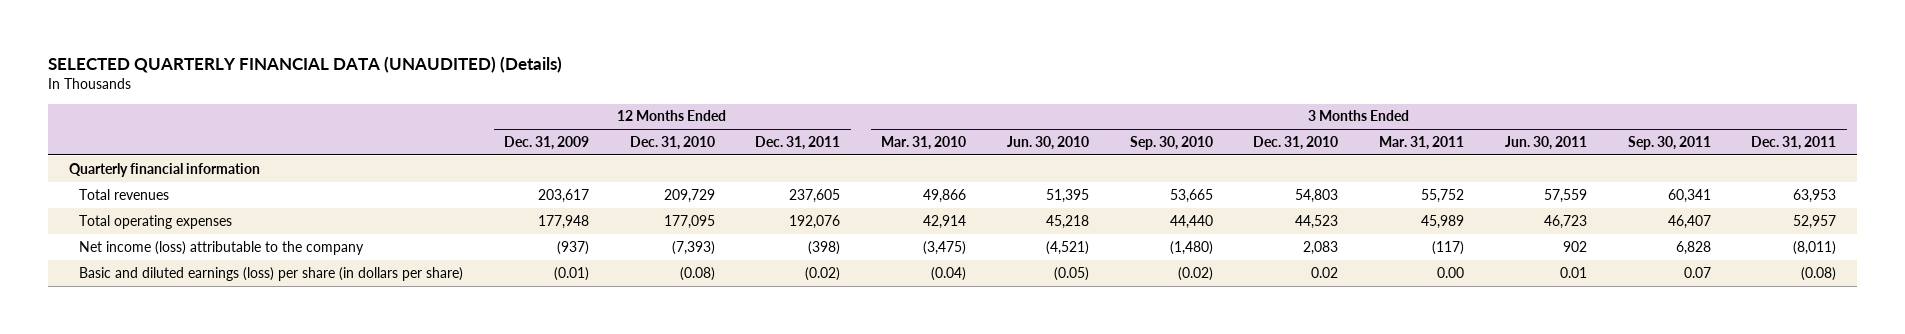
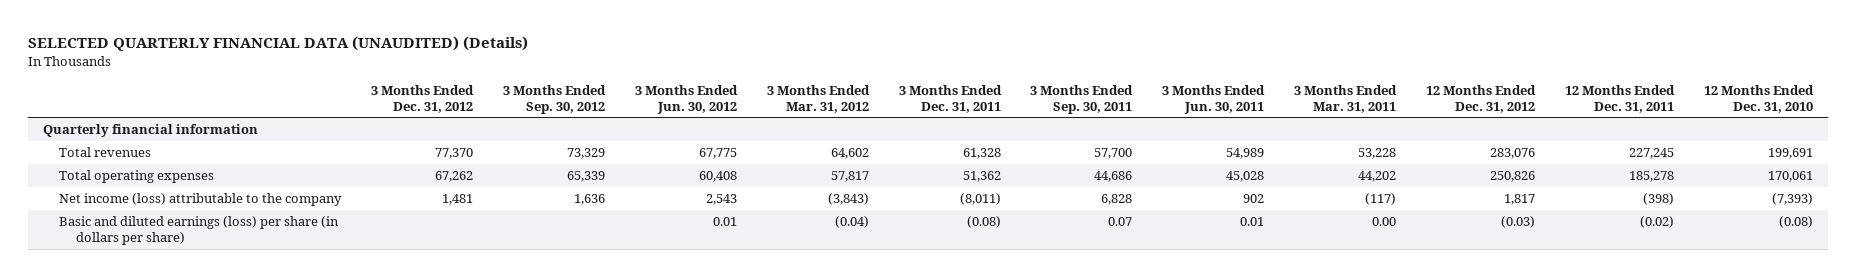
[503,135,589,150] Dec. 31, 2009 -> none
[881,135,967,150] Mar. 31, 2010 -> none
[1006,135,1089,150] Jun. 30, 2010 -> none
[1129,135,1213,150] Sep. 30, 2010 -> none
[1253,135,1339,150] Dec. 31, 2010 -> none
none -> [371,84,475,113] 3 Months Ended Dec. 31, 2012
none -> [503,84,607,114] 3 Months Ended Sep. 30, 2012
none -> [634,84,738,114] 3 Months Ended Jun. 30, 2012
none -> [766,84,870,113] 3 Months Ended Mar. 31, 2012
none -> [1426,84,1537,113] 12 Months Ended Dec. 31, 2012
[663,188,715,203] 209,729 -> [1767,148,1813,160] 199,691
[789,188,841,203] 237,605 -> [1628,148,1674,160] 227,245
[1421,188,1465,203] 55,752 -> [1358,148,1397,160] 53,228
[1543,188,1587,203] 57,559 -> [1226,148,1265,160] 54,989
[1667,188,1711,203] 60,341 -> [1094,148,1133,160] 57,700
[1793,188,1837,203] 63,953 -> [962,148,1001,160] 61,328
[663,214,715,229] 177,095 -> [1767,171,1813,183] 170,061
[789,214,841,229] 192,076 -> [1628,171,1674,183] 185,278
[1421,214,1465,229] 45,989 -> [1358,171,1397,183] 44,202
[1543,214,1587,229] 46,723 -> [1226,171,1265,183] 45,028
[1667,214,1711,229] 46,407 -> [1094,171,1133,183] 44,686
[1793,214,1837,229] 52,957 -> [962,171,1001,183] 51,362

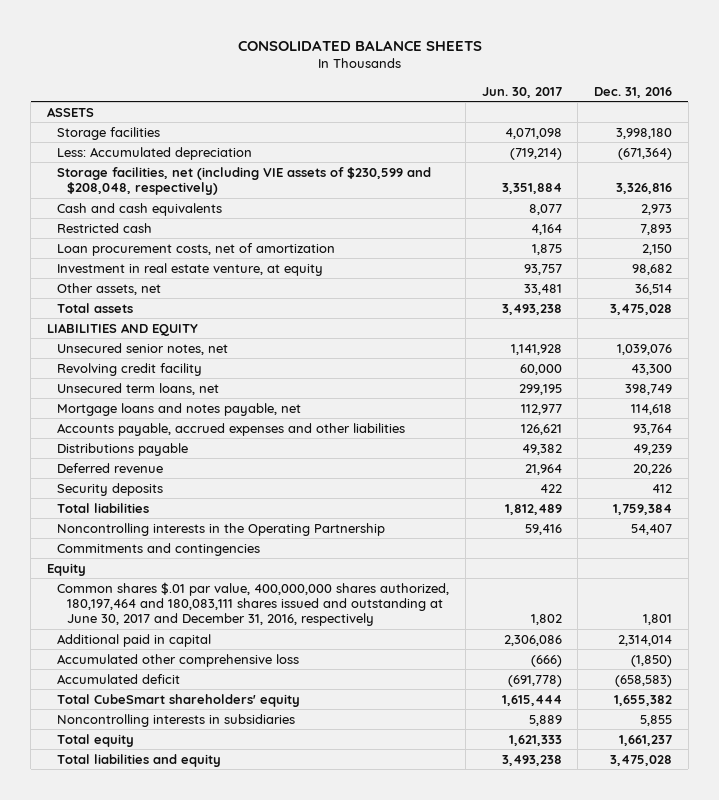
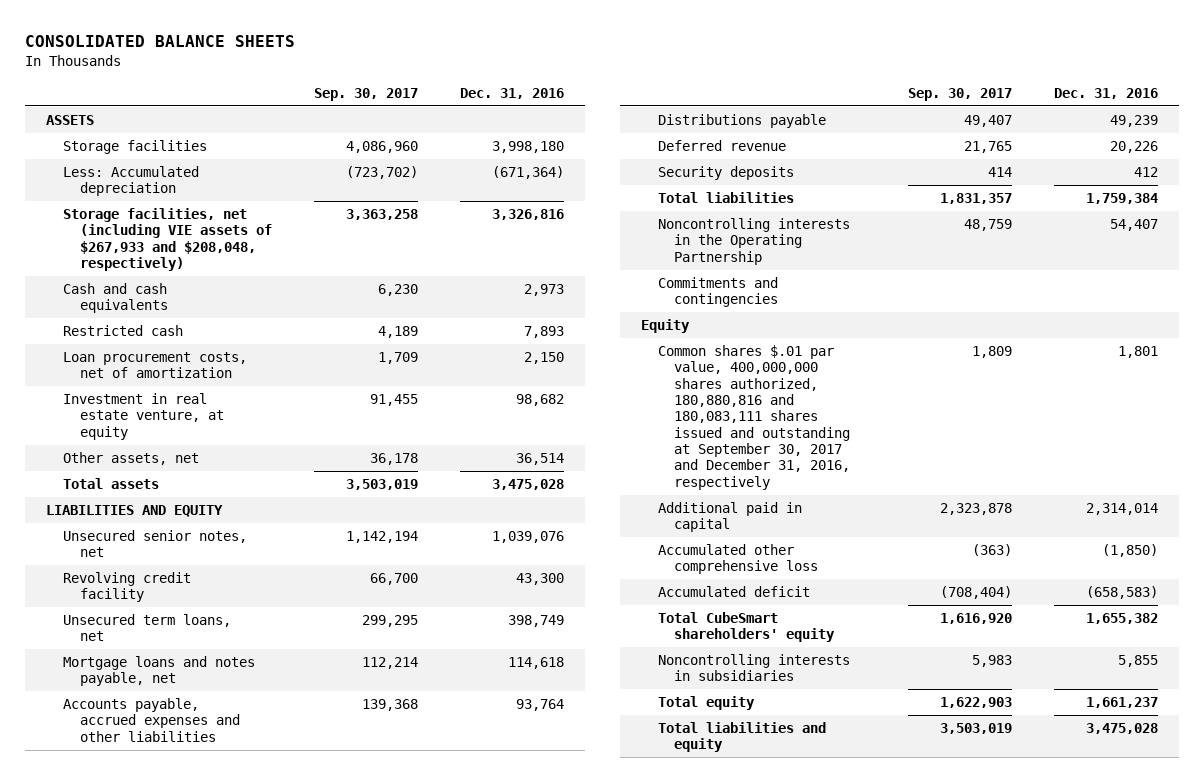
[481,86,562,98] Jun. 30, 2017 -> none
none -> [313,88,418,102] Sep. 30, 2017
[57,166,432,196] Storage facilities, net (including VIE assets of $230,599 and $208,048, respectively) -> [63,208,272,272] Storage facilities, net (including VIE assets of $267,933 and $208,048, respectively)
[57,581,450,627] Common shares $.01 par value, 400,000,000 shares authorized, 180,197,464 and 180,083,111 shares issued and outstanding at June 30, 2017 and December 31, 2016, respectively -> [657,345,851,490] Common shares $.01 par value, 400,000,000 shares authorized, 180,880,816 and 180,083,111 shares issued and outstanding at September 30, 2017 and December 31, 2016, respectively

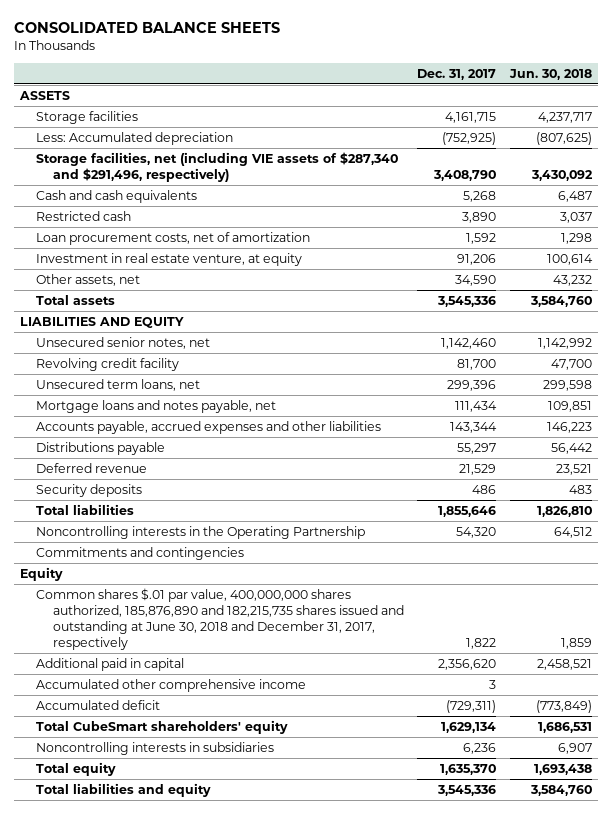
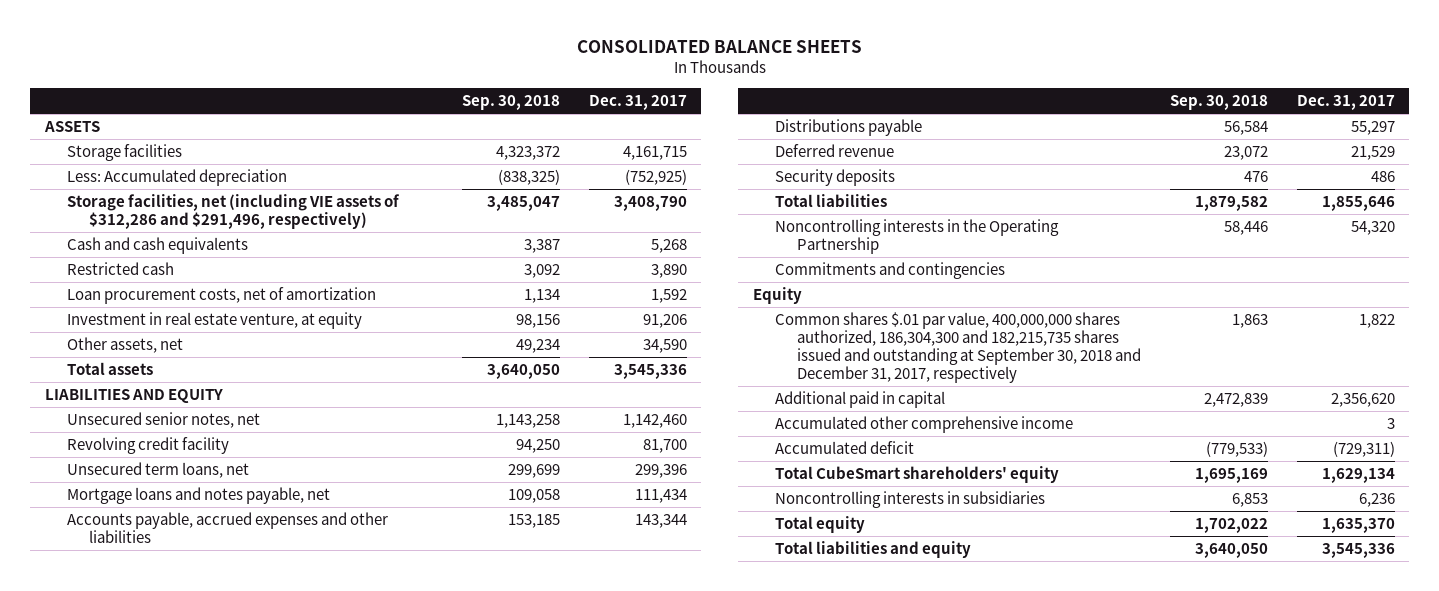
[508,68,592,80] Jun. 30, 2018 -> none
none -> [461,95,560,111] Sep. 30, 2018
[36,152,399,183] Storage facilities, net (including VIE assets of $287,340 and $291,496, respectively) -> [66,193,400,229] Storage facilities, net (including VIE assets of $312,286 and $291,496, respectively)
[36,588,404,651] Common shares $.01 par value, 400,000,000 shares authorized, 185,876,890 and 182,215,735 shares issued and outstanding at June 30, 2018 and December 31, 2017, respectively -> [774,311,1141,383] Common shares $.01 par value, 400,000,000 shares authorized, 186,304,300 and 182,215,735 shares issued and outstanding at September 30, 2018 and December 31, 2017, respectively

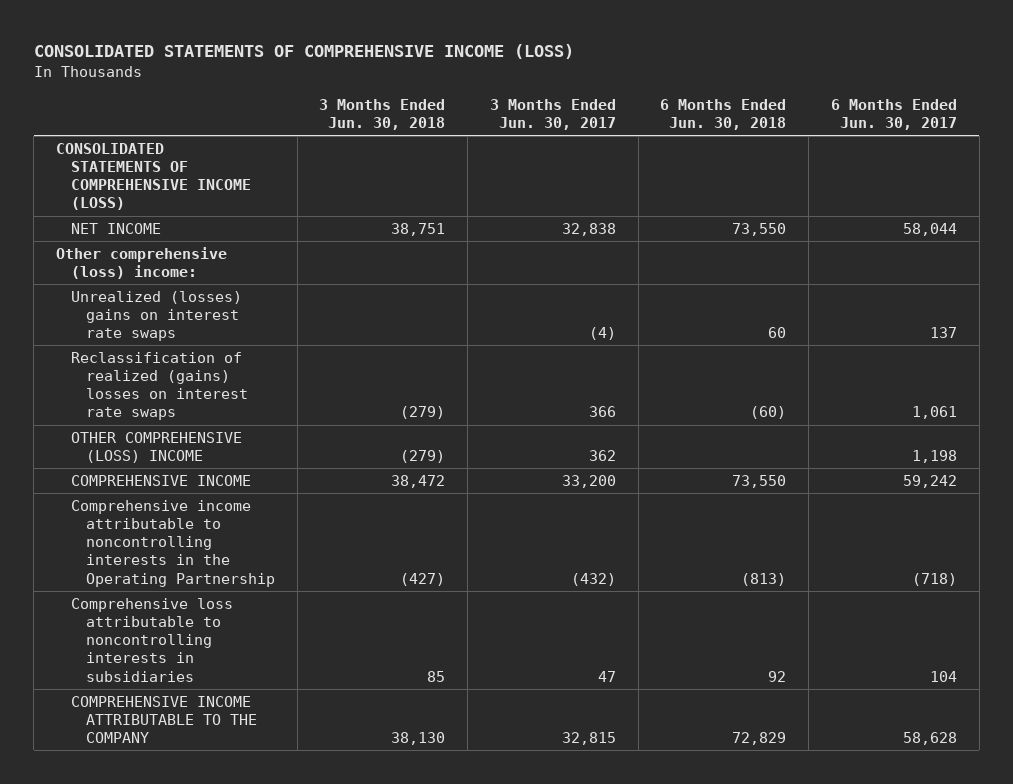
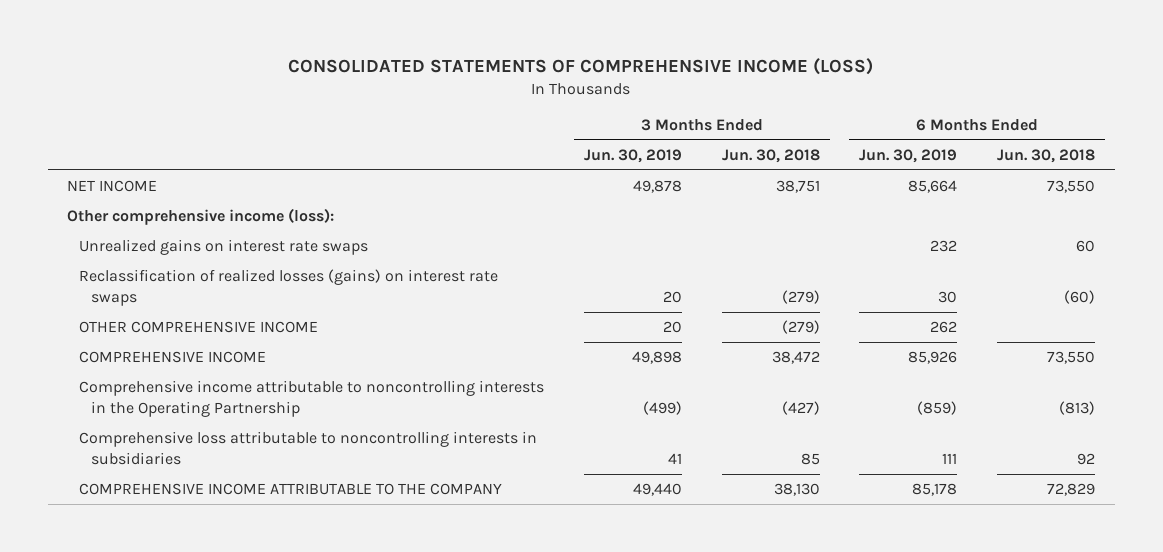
[489,98,616,130] 3 Months Ended Jun. 30, 2017 -> none
[831,98,958,130] 6 Months Ended Jun. 30, 2017 -> none
none -> [583,148,682,163] Jun. 30, 2019
none -> [859,148,958,163] Jun. 30, 2019
[56,142,252,211] CONSOLIDATED STATEMENTS OF COMPREHENSIVE INCOME (LOSS) -> none
[56,246,228,280] Other comprehensive (loss) income: -> [67,208,335,226] Other comprehensive income (loss):
[71,290,243,342] Unrealized (losses) gains on interest rate swaps -> [78,239,368,256] Unrealized gains on interest rate swaps
[71,351,248,421] Reclassification of realized (gains) losses on interest rate swaps -> [78,269,498,306] Reclassification of realized losses (gains) on interest rate swaps
[71,431,243,464] OTHER COMPREHENSIVE (LOSS) INCOME -> [78,321,318,334] OTHER COMPREHENSIVE INCOME

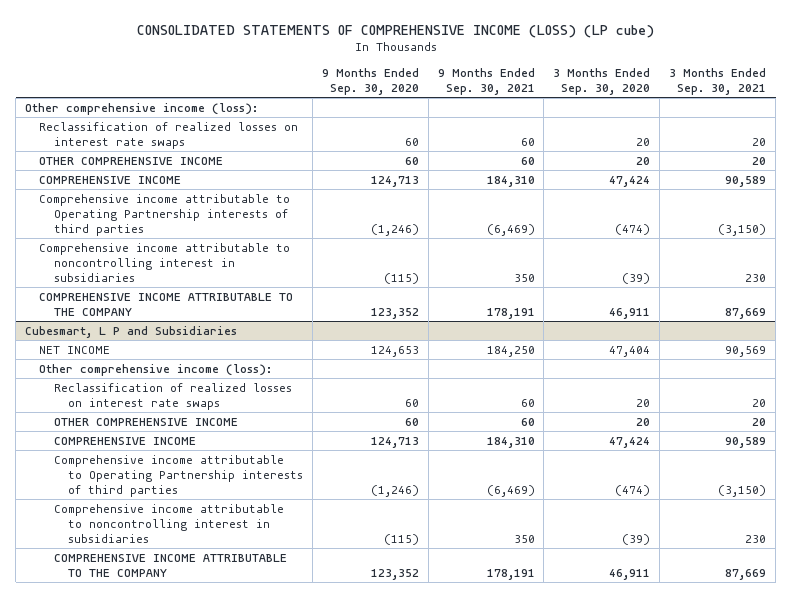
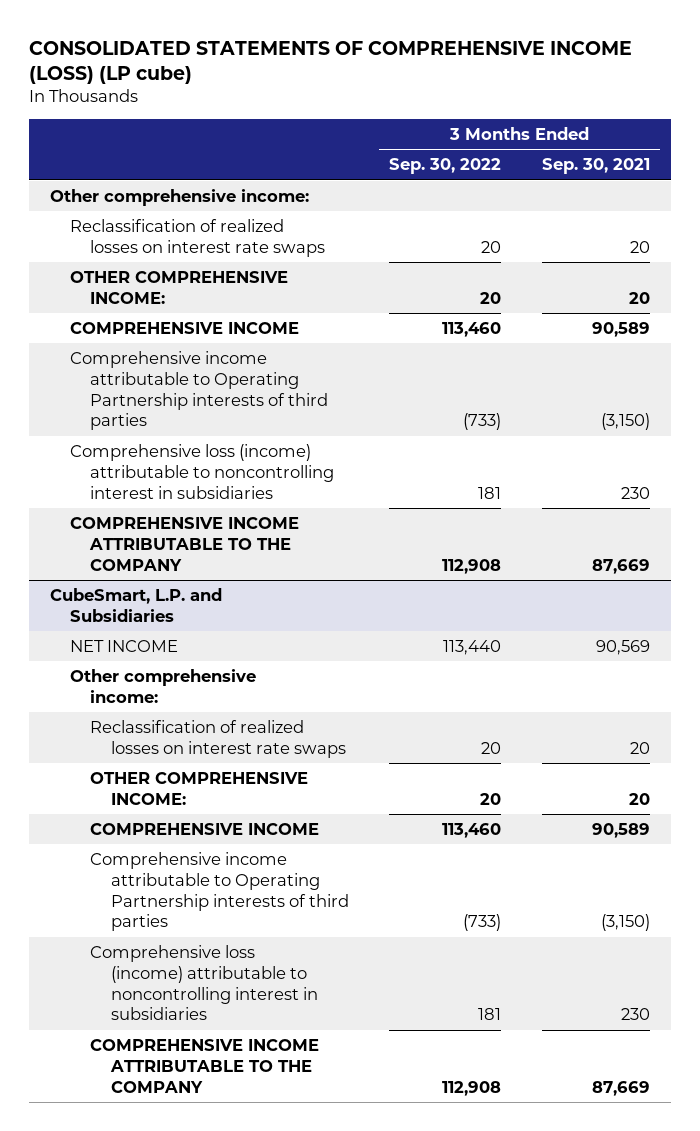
[321,67,419,95] 9 Months Ended Sep. 30, 2020 -> none
[437,67,535,95] 9 Months Ended Sep. 30, 2021 -> none
[553,67,651,95] 3 Months Ended Sep. 30, 2020 -> none
none -> [389,158,502,175] Sep. 30, 2022
[25,102,259,115] Other comprehensive income (loss): -> [49,188,309,206] Other comprehensive income:
[39,156,224,165] OTHER COMPREHENSIVE INCOME -> [70,270,289,304] OTHER COMPREHENSIVE INCOME:
[39,242,291,283] Comprehensive income attributable to noncontrolling interest in subsidiaries -> [70,443,335,499] Comprehensive loss (income) attributable to noncontrolling interest in subsidiaries
[25,325,238,338] Cubesmart, L P and Subsidiaries -> [49,587,222,622] CubeSmart, L.P. and Subsidiaries
[39,363,273,376] Other comprehensive income (loss): -> [70,668,257,703] Other comprehensive income:
[53,417,238,426] OTHER COMPREHENSIVE INCOME -> [90,771,309,805] OTHER COMPREHENSIVE INCOME:
[53,503,284,544] Comprehensive income attributable to noncontrolling interest in subsidiaries -> [90,944,318,1021] Comprehensive loss (income) attributable to noncontrolling interest in subsidiaries

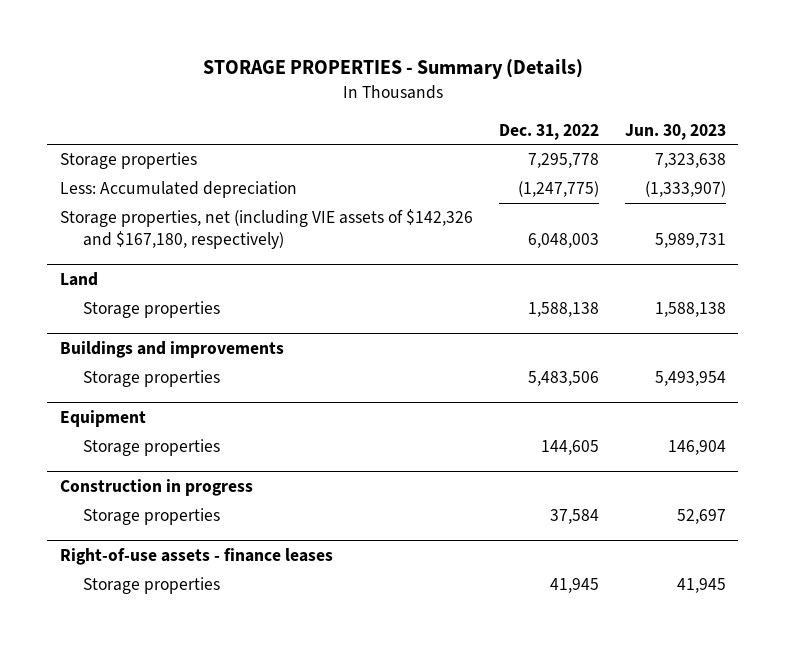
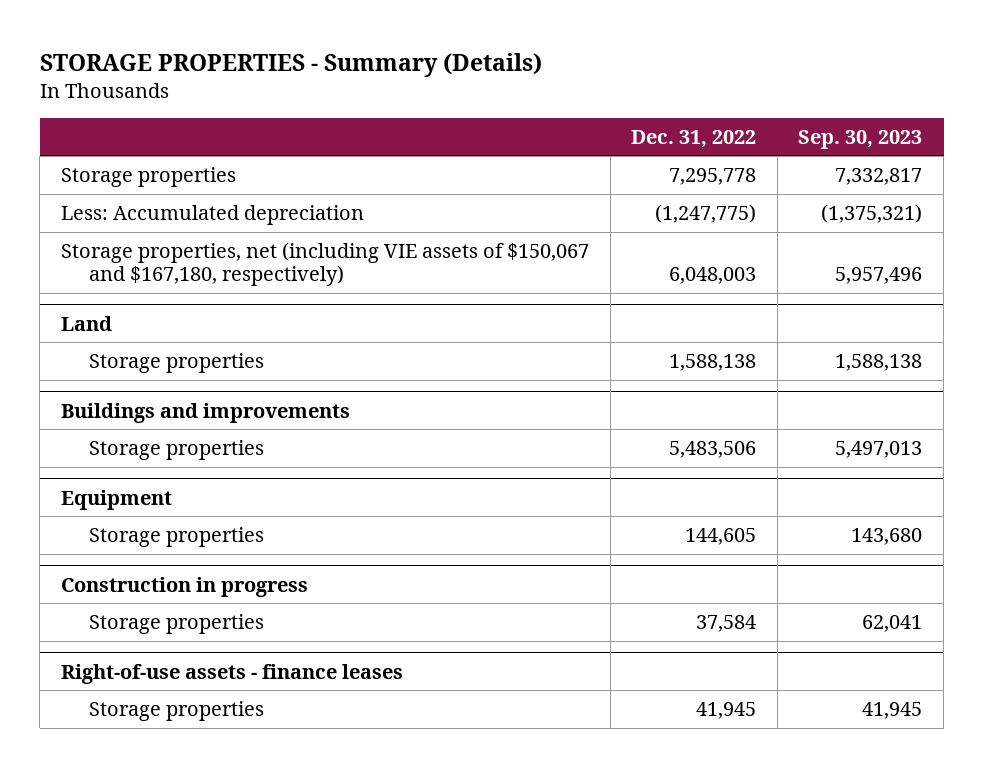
[624,123,726,140] Jun. 30, 2023 -> none
none -> [798,129,923,149] Sep. 30, 2023
[59,209,473,249] Storage properties, net (including VIE assets of $142,326 and $167,180, respectively) -> [60,242,589,287] Storage properties, net (including VIE assets of $150,067 and $167,180, respectively)

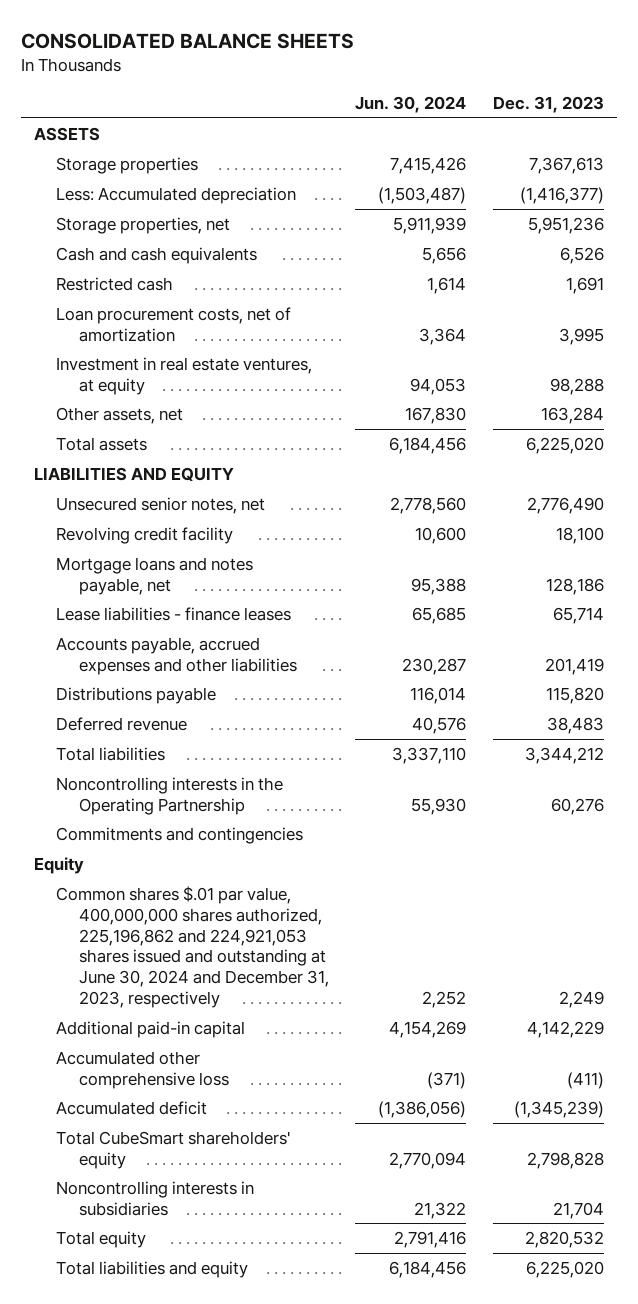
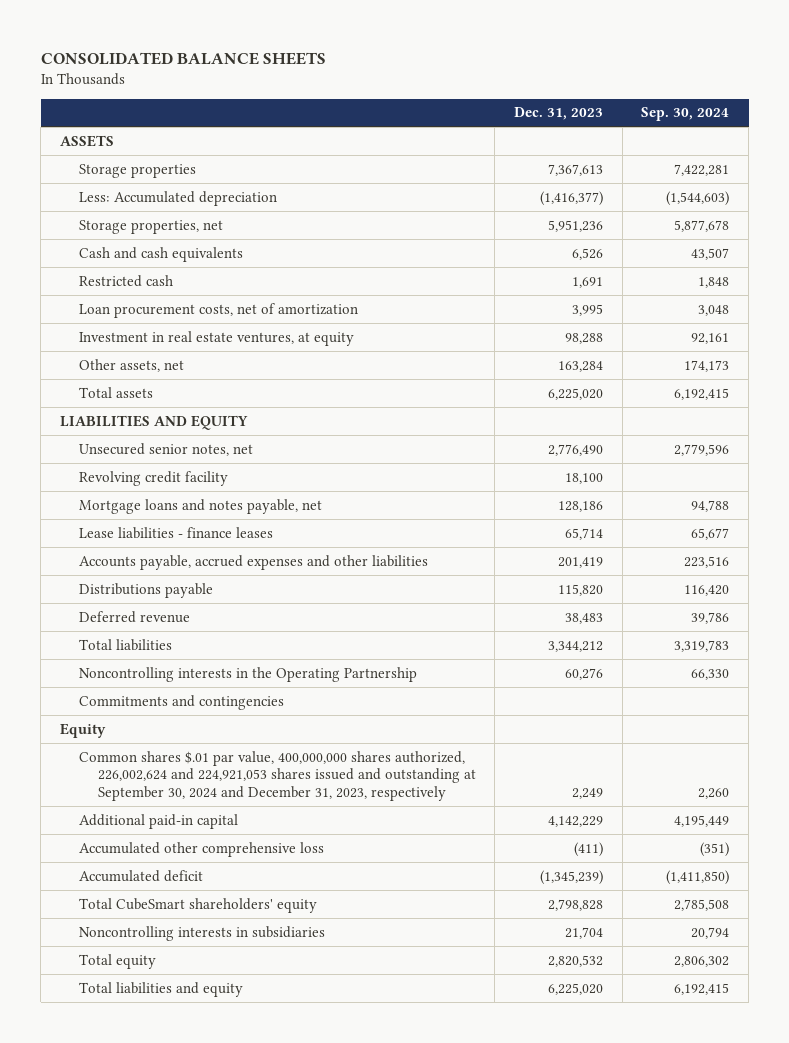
[355,96,467,114] Jun. 30, 2024 -> none
none -> [641,107,730,122] Sep. 30, 2024
[56,885,329,1008] Common shares $.01 par value, 400,000,000 shares authorized, 225,196,862 and 224,921,053 shares issued and outstanding at June 30, 2024 and December 31, 2023, respectively -> [78,750,476,802] Common shares $.01 par value, 400,000,000 shares authorized, 226,002,624 and 224,921,053 shares issued and outstanding at September 30, 2024 and December 31, 2023, respectively

